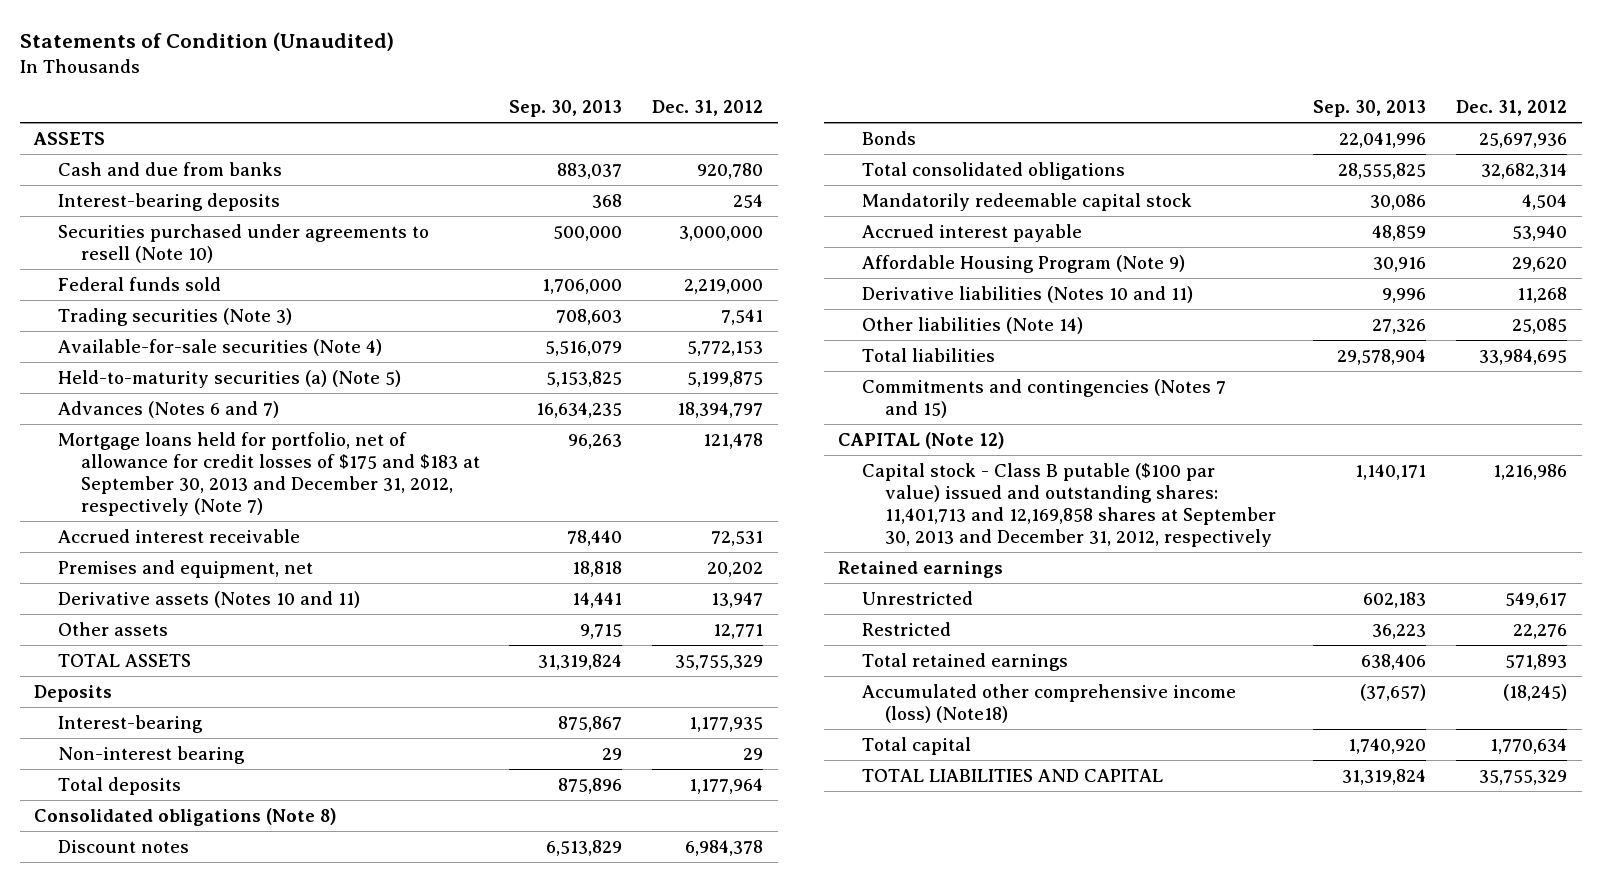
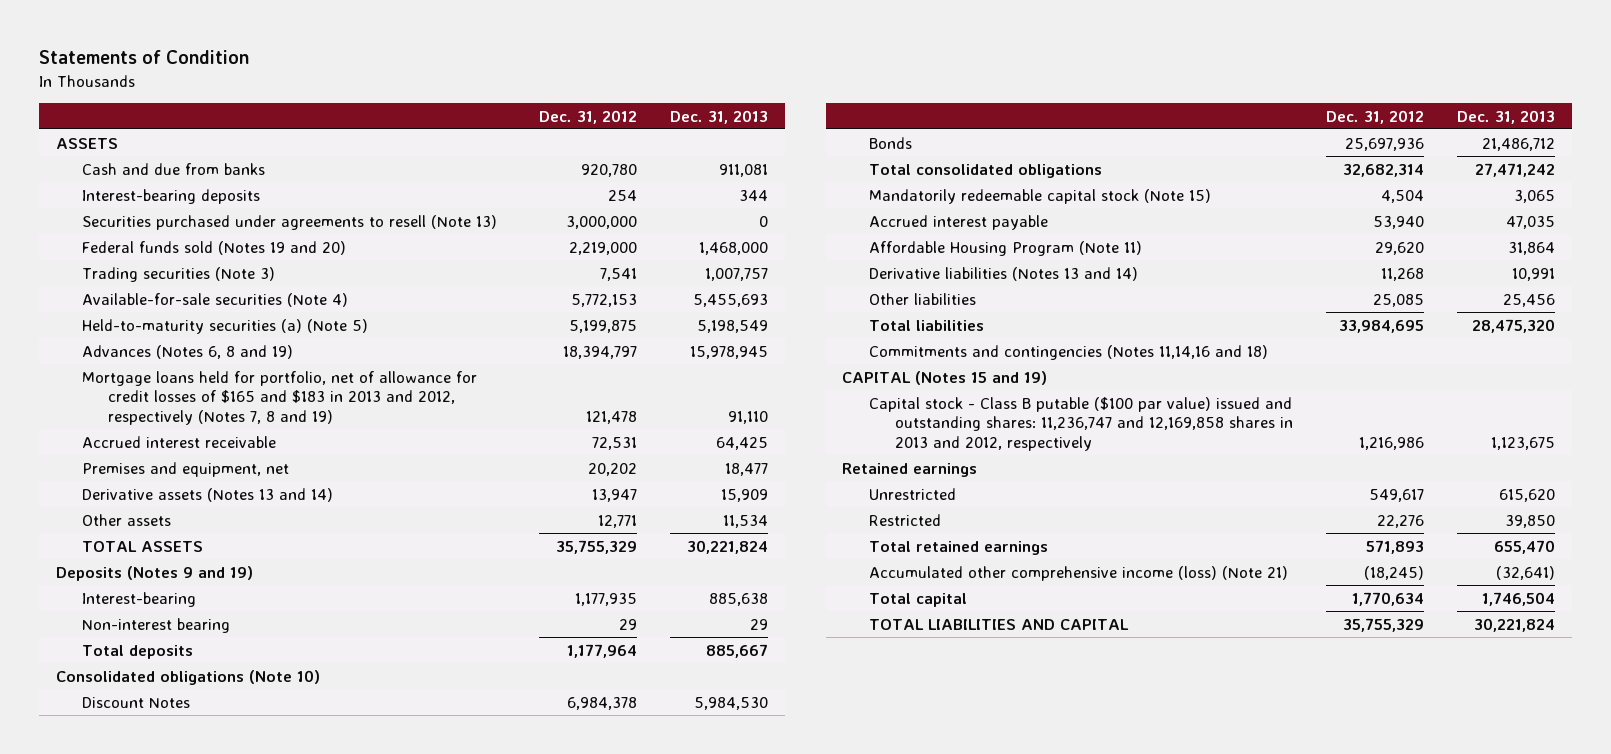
[19,32,394,52] Statements of Condition (Unaudited) -> [38,50,249,65] Statements of Condition
[509,100,623,118] Sep. 30, 2013 -> none
none -> [670,109,769,124] Dec. 31, 2013
[57,223,429,263] Securities purchased under agreements to resell (Note 10) -> [81,214,497,230] Securities purchased under agreements to resell (Note 13)
[57,276,221,291] Federal funds sold -> [81,240,346,255] Federal funds sold (Notes 19 and 20)
[57,400,279,418] Advances (Notes 6 and 7) -> [81,344,293,359] Advances (Notes 6, 8 and 19)
[57,431,480,517] Mortgage loans held for portfolio, net of allowance for credit losses of $175 and $183 at September 30, 2013 and December 31, 2012, respectively (Note 7) -> [81,370,477,425] Mortgage loans held for portfolio, net of allowance for credit losses of $165 and $183 in 2013 and 2012, respectively (Notes 7, 8 and 19)
[57,590,360,608] Derivative assets (Notes 10 and 11) -> [81,487,333,502] Derivative assets (Notes 13 and 14)
[34,684,113,702] Deposits -> [55,565,253,581] Deposits (Notes 9 and 19)
[34,807,338,826] Consolidated obligations (Note 8) -> [55,669,320,685] Consolidated obligations (Note 10)
[57,839,189,853] Discount notes -> [81,696,190,708] Discount Notes
[861,192,1192,211] Mandatorily redeemable capital stock -> [868,188,1211,204] Mandatorily redeemable capital stock (Note 15)
[861,254,1185,273] Affordable Housing Program (Note 9) -> [868,240,1142,256] Affordable Housing Program (Note 11)
[861,285,1193,303] Derivative liabilities (Notes 10 and 11) -> [868,266,1138,281] Derivative liabilities (Notes 13 and 14)
[861,316,1083,334] Other liabilities (Note 14) -> [868,292,976,305] Other liabilities
[861,378,1226,418] Commitments and contingencies (Notes 7 and 15) -> [868,344,1268,360] Commitments and contingencies (Notes 11,14,16 and 18)
[838,431,1006,449] CAPITAL (Note 12) -> [842,370,1048,385] CAPITAL (Notes 15 and 19)
[861,462,1276,548] Capital stock - Class B putable ($100 par value) issued and outstanding shares: 11,401,713 and 12,169,858 shares at September 30, 2013 and December 31, 2012, respectively -> [868,396,1293,451] Capital stock - Class B putable ($100 par value) issued and outstanding shares: 11,236,747 and 12,169,858 shares in 2013 and 2012, respectively
[861,683,1236,723] Accumulated other comprehensive income (loss) (Note18) -> [868,565,1288,581] Accumulated other comprehensive income (loss) (Note 21)

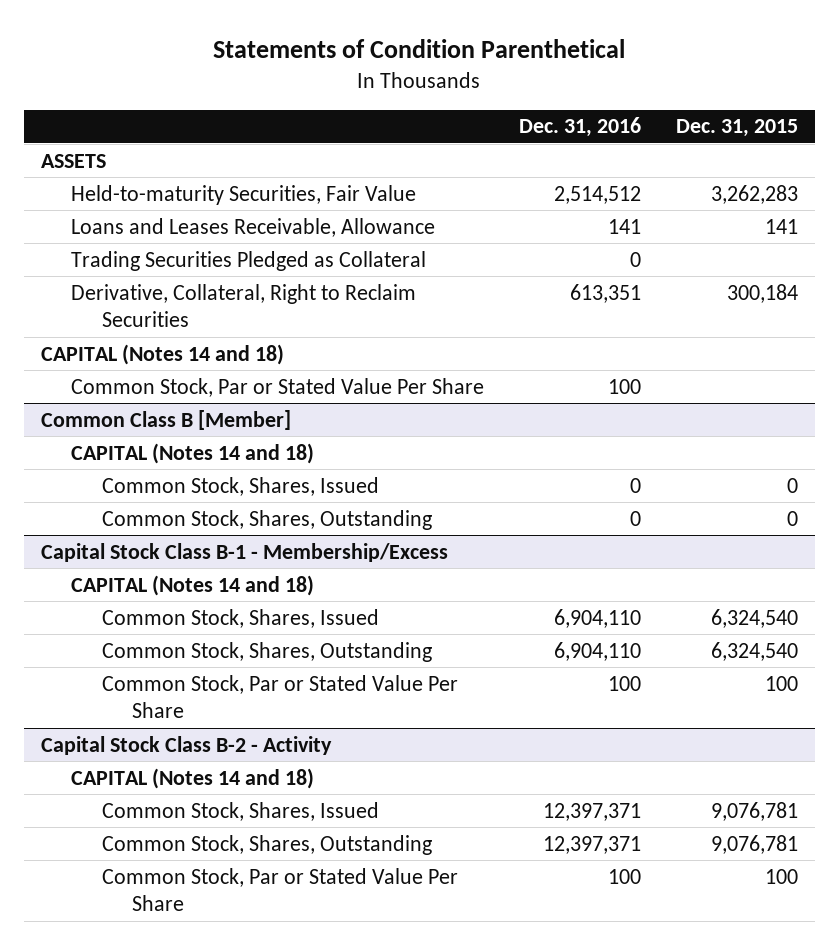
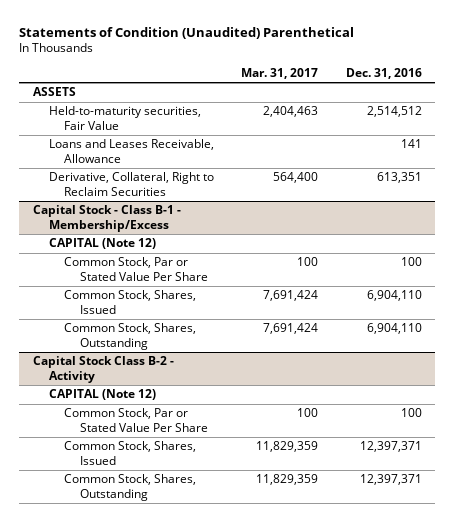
[213,38,626,58] Statements of Condition Parenthetical -> [19,26,355,39] Statements of Condition (Unaudited) Parenthetical
[675,119,798,138] Dec. 31, 2015 -> none
none -> [241,68,319,80] Mar. 31, 2017
[71,184,417,205] Held-to-maturity Securities, Fair Value -> [48,106,201,131] Held-to-maturity securities, Fair Value
[71,250,427,271] Trading Securities Pledged as Collateral -> none
[41,343,285,365] CAPITAL (Notes 14 and 18) -> none
none -> [32,205,181,233] Capital Stock - Class B-1 - Membership/Excess
none -> [48,238,156,250] CAPITAL (Note 12)
[41,409,292,430] Common Class B [Member] -> none
[71,442,315,464] CAPITAL (Notes 14 and 18) -> none
[101,476,379,496] Common Stock, Shares, Issued -> none
[101,509,432,530] Common Stock, Shares, Outstanding -> none
[41,542,449,562] Capital Stock Class B-1 - Membership/Excess -> none
[71,574,315,596] CAPITAL (Notes 14 and 18) -> none
[101,674,458,719] Common Stock, Par or Stated Value Per Share -> none
[71,767,315,789] CAPITAL (Notes 14 and 18) -> none
none -> [48,389,156,401] CAPITAL (Note 12)
[101,867,458,912] Common Stock, Par or Stated Value Per Share -> [64,408,208,433] Common Stock, Par or Stated Value Per Share

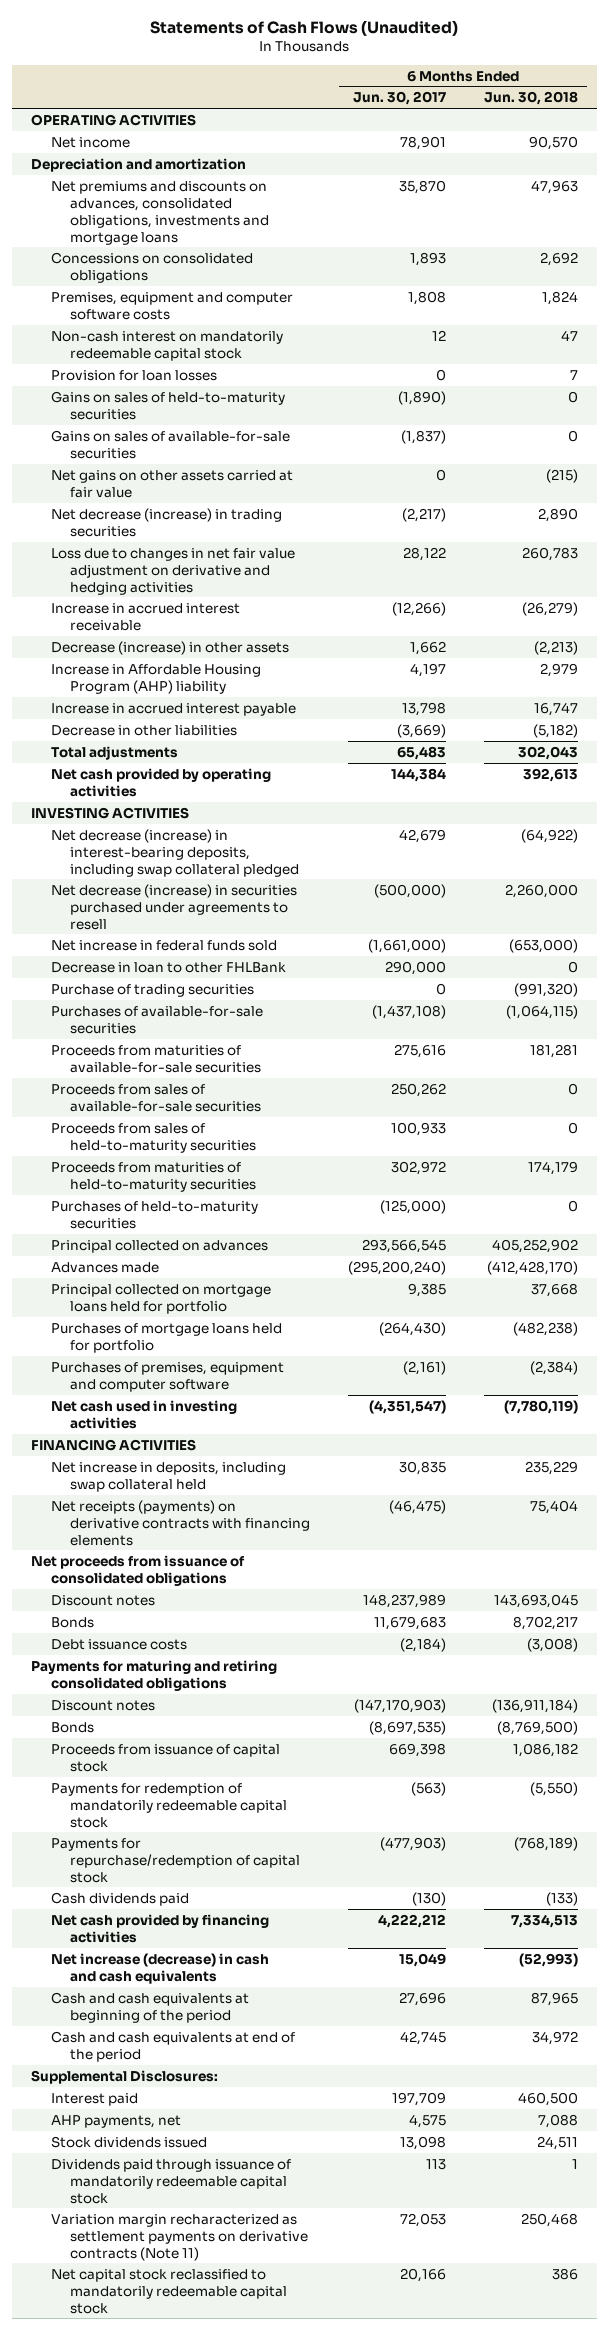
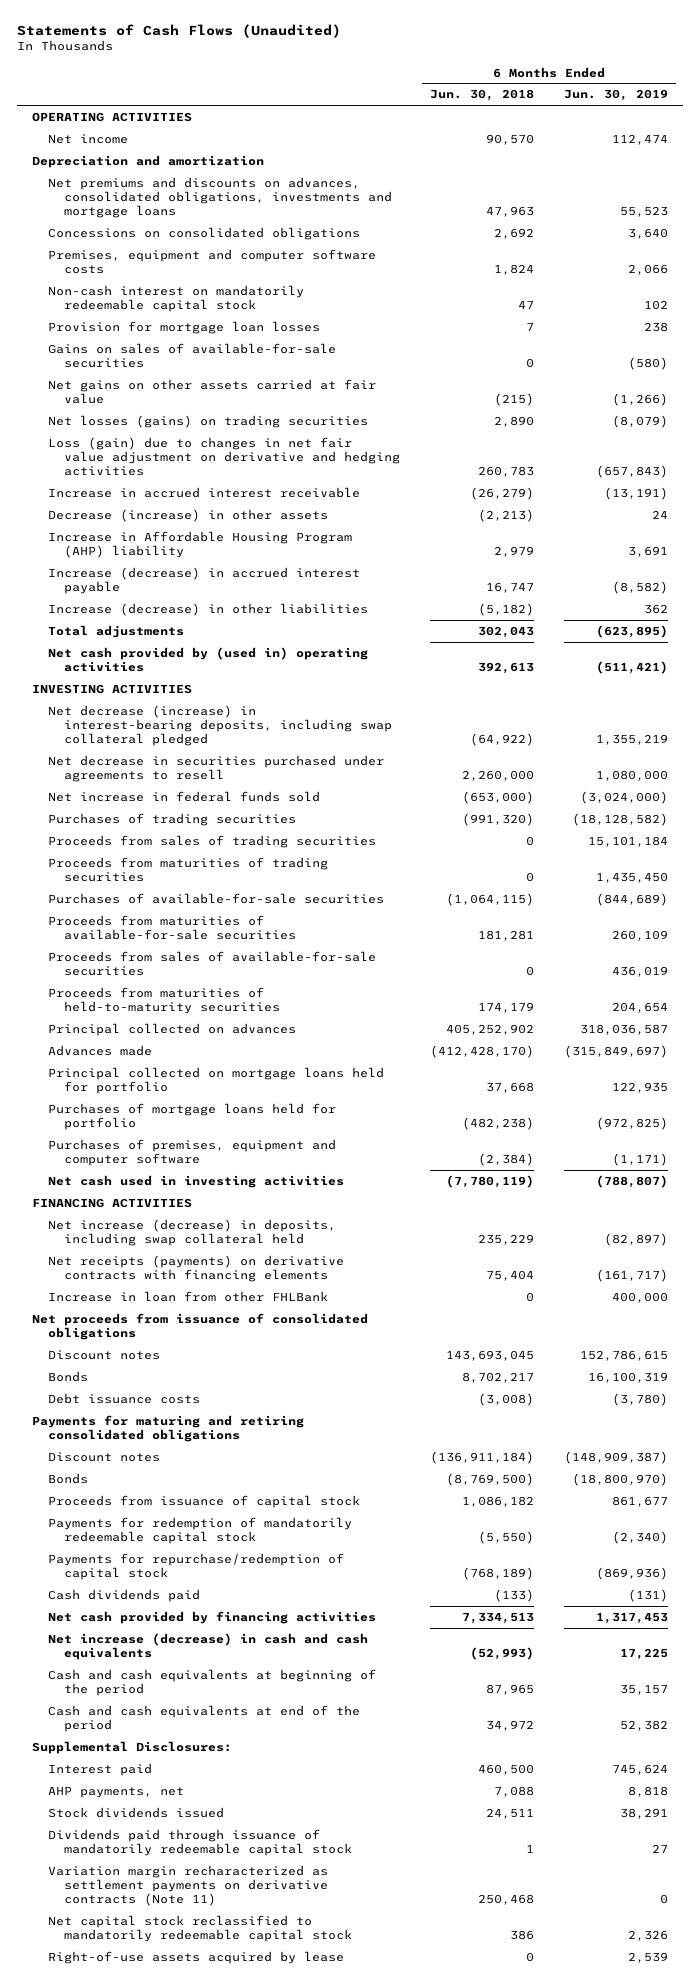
[353,91,447,106] Jun. 30, 2017 -> none
none -> [564,89,669,102] Jun. 30, 2019
[50,390,285,420] Gains on sales of held-to-maturity securities -> none
[50,369,217,381] Provision for loan losses -> [47,320,320,334] Provision for mortgage loan losses
[50,507,282,537] Net decrease (increase) in trading securities -> [47,414,368,428] Net losses (gains) on trading securities
[50,547,295,595] Loss due to changes in net fair value adjustment on derivative and hedging activities -> [47,436,400,476] Loss (gain) due to changes in net fair value adjustment on derivative and hedging activities
[50,702,296,716] Increase in accrued interest payable -> [47,566,360,594] Increase (decrease) in accrued interest payable
[50,724,237,736] Decrease in other liabilities -> [47,602,368,616] Increase (decrease) in other liabilities
[50,767,271,797] Net cash provided by operating activities -> [47,646,368,672] Net cash provided by (used in) operating activities
[50,883,297,930] Net decrease (increase) in securities purchased under agreements to resell -> [47,754,384,782] Net decrease in securities purchased under agreements to resell
[50,961,286,973] Decrease in loan to other FHLBank -> none
none -> [47,812,296,826] Purchases of trading securities
[50,983,254,997] Purchase of trading securities -> [47,834,376,848] Proceeds from sales of trading securities
[513,982,578,997] (991,320) -> [526,835,535,846] 0
none -> [47,856,328,882] Proceeds from maturities of trading securities
[50,1122,257,1153] Proceeds from sales of held-to-maturity securities -> none
[50,1200,258,1229] Purchases of held-to-maturity securities -> none
[50,1461,286,1492] Net increase in deposits, including swap collateral held -> [47,1218,336,1246] Net increase (decrease) in deposits, including swap collateral held
none -> [47,1290,328,1302] Increase in loan from other FHLBank
none -> [47,1950,344,1964] Right-of-use assets acquired by lease

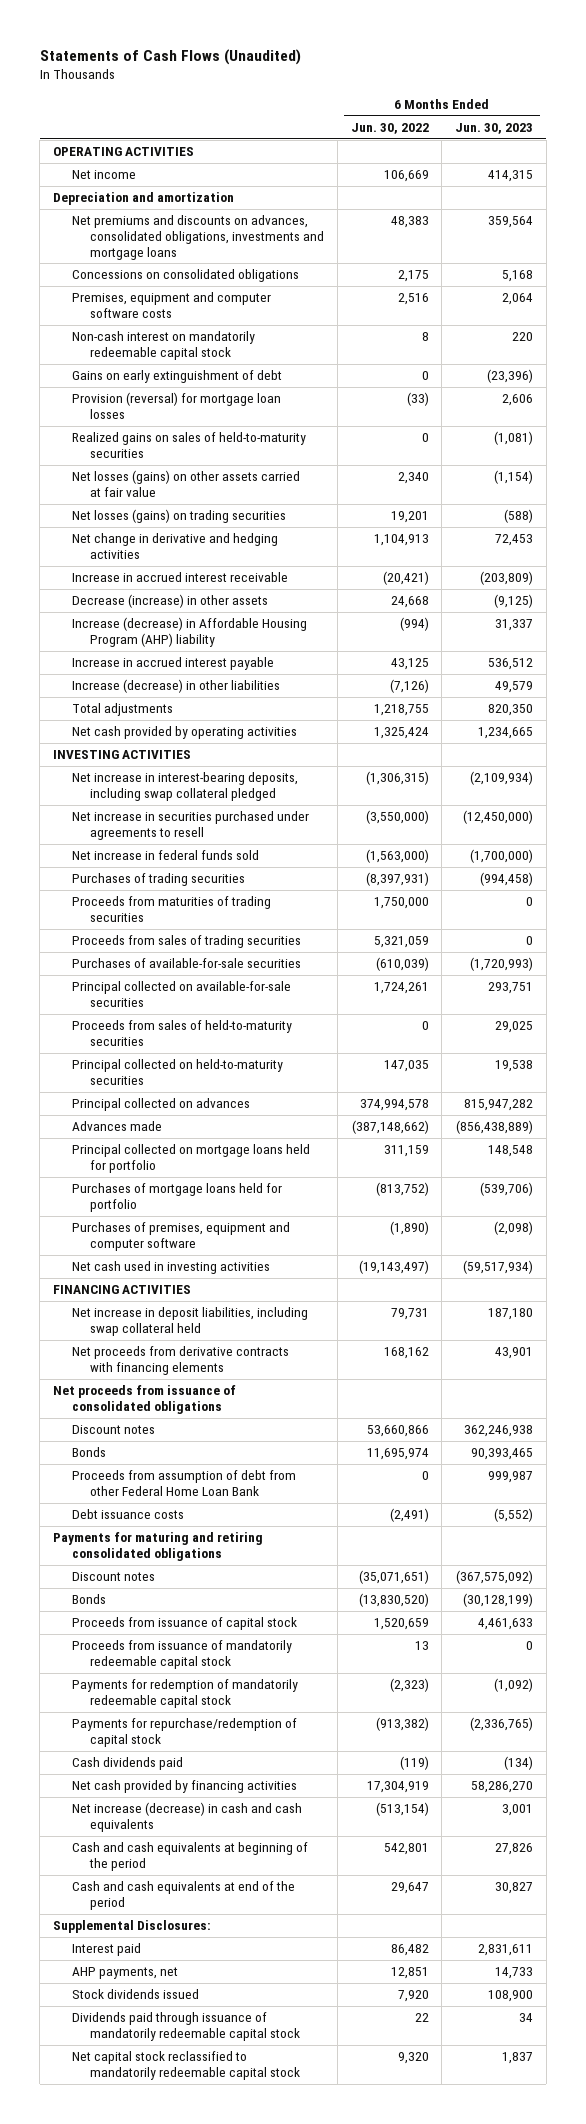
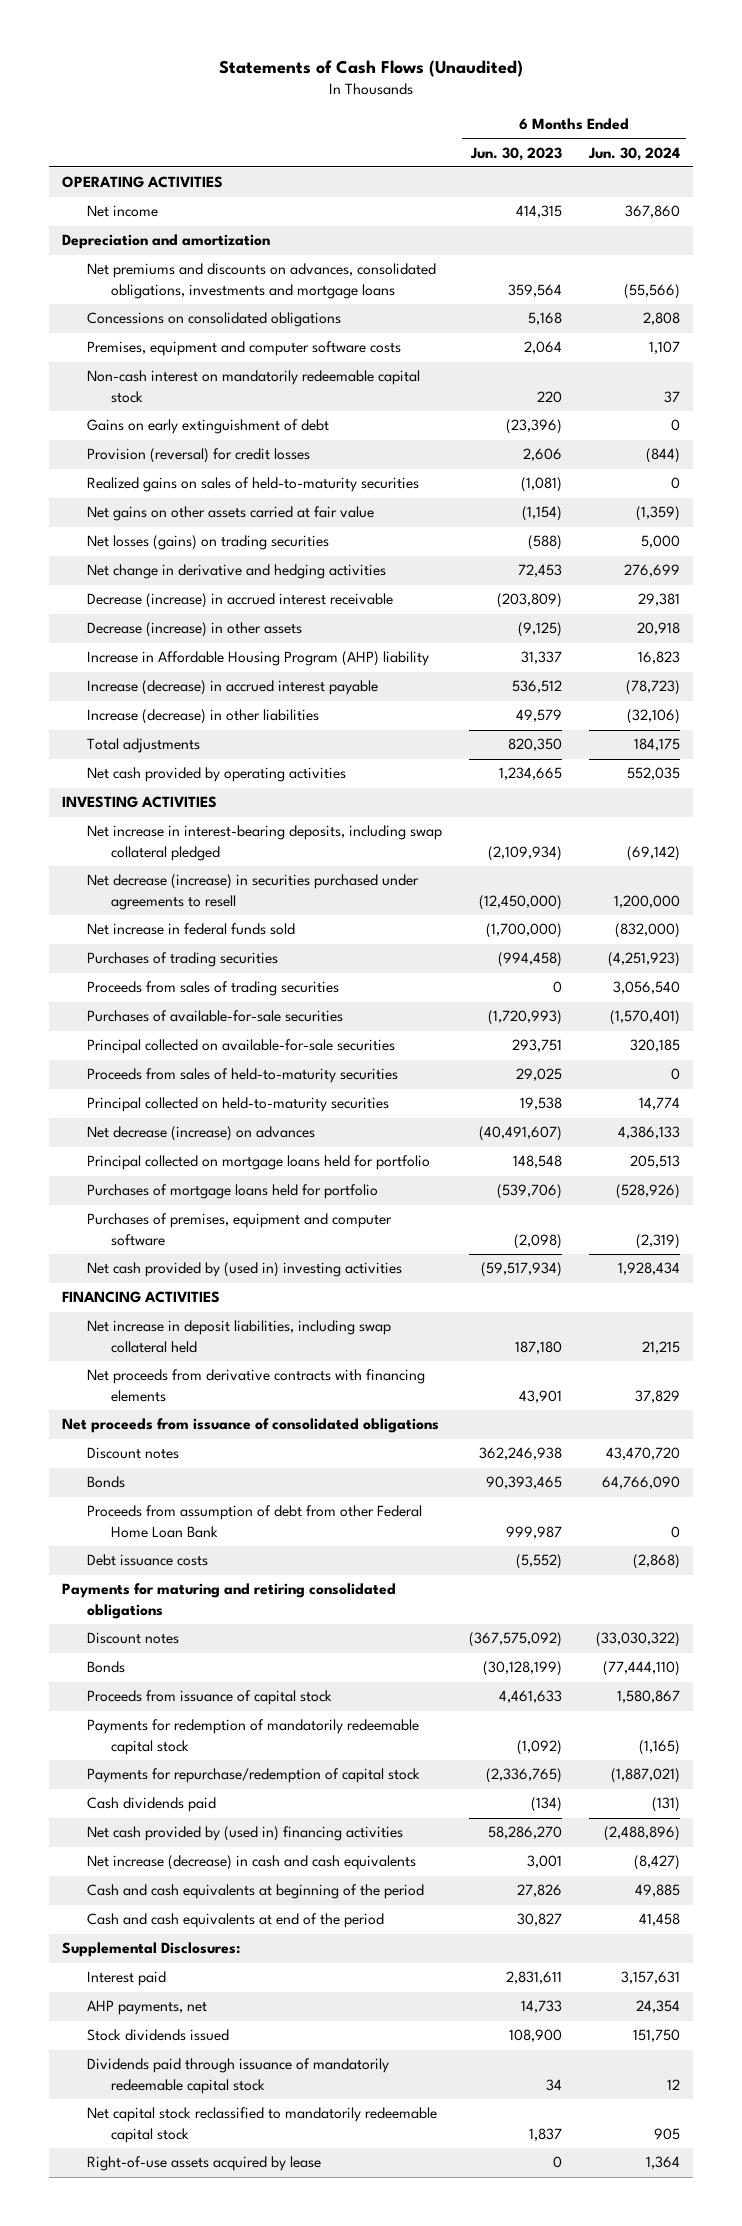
[350,122,429,134] Jun. 30, 2022 -> none
none -> [587,146,680,161] Jun. 30, 2024
[71,392,281,419] Provision (reversal) for mortgage loan losses -> [86,448,310,464] Provision (reversal) for credit losses
[71,470,300,497] Net losses (gains) on other assets carried at fair value -> [86,506,374,522] Net gains on other assets carried at fair value
[71,572,288,583] Increase in accrued interest receivable -> [86,593,393,609] Decrease (increase) in accrued interest receivable
[71,617,307,647] Increase (decrease) in Affordable Housing Program (AHP) liability -> [86,651,429,667] Increase in Affordable Housing Program (AHP) liability
[71,657,274,671] Increase in accrued interest payable -> [86,680,378,696] Increase (decrease) in accrued interest payable
[71,811,309,840] Net increase in securities purchased under agreements to resell -> [86,874,419,910] Net decrease (increase) in securities purchased under agreements to resell
[71,896,271,922] Proceeds from maturities of trading securities -> none
[71,1098,250,1112] Principal collected on advances -> none
[71,1121,162,1132] Advances made -> none
none -> [86,1126,315,1142] Net decrease (increase) on advances
[71,1261,270,1275] Net cash used in investing activities -> [86,1262,402,1278] Net cash provided by (used in) investing activities
[71,1640,292,1669] Proceeds from issuance of mandatorily redeemable capital stock -> none
[71,1780,297,1794] Net cash provided by financing activities -> [86,1826,403,1842] Net cash provided by (used in) financing activities
none -> [86,2156,321,2172] Right-of-use assets acquired by lease

